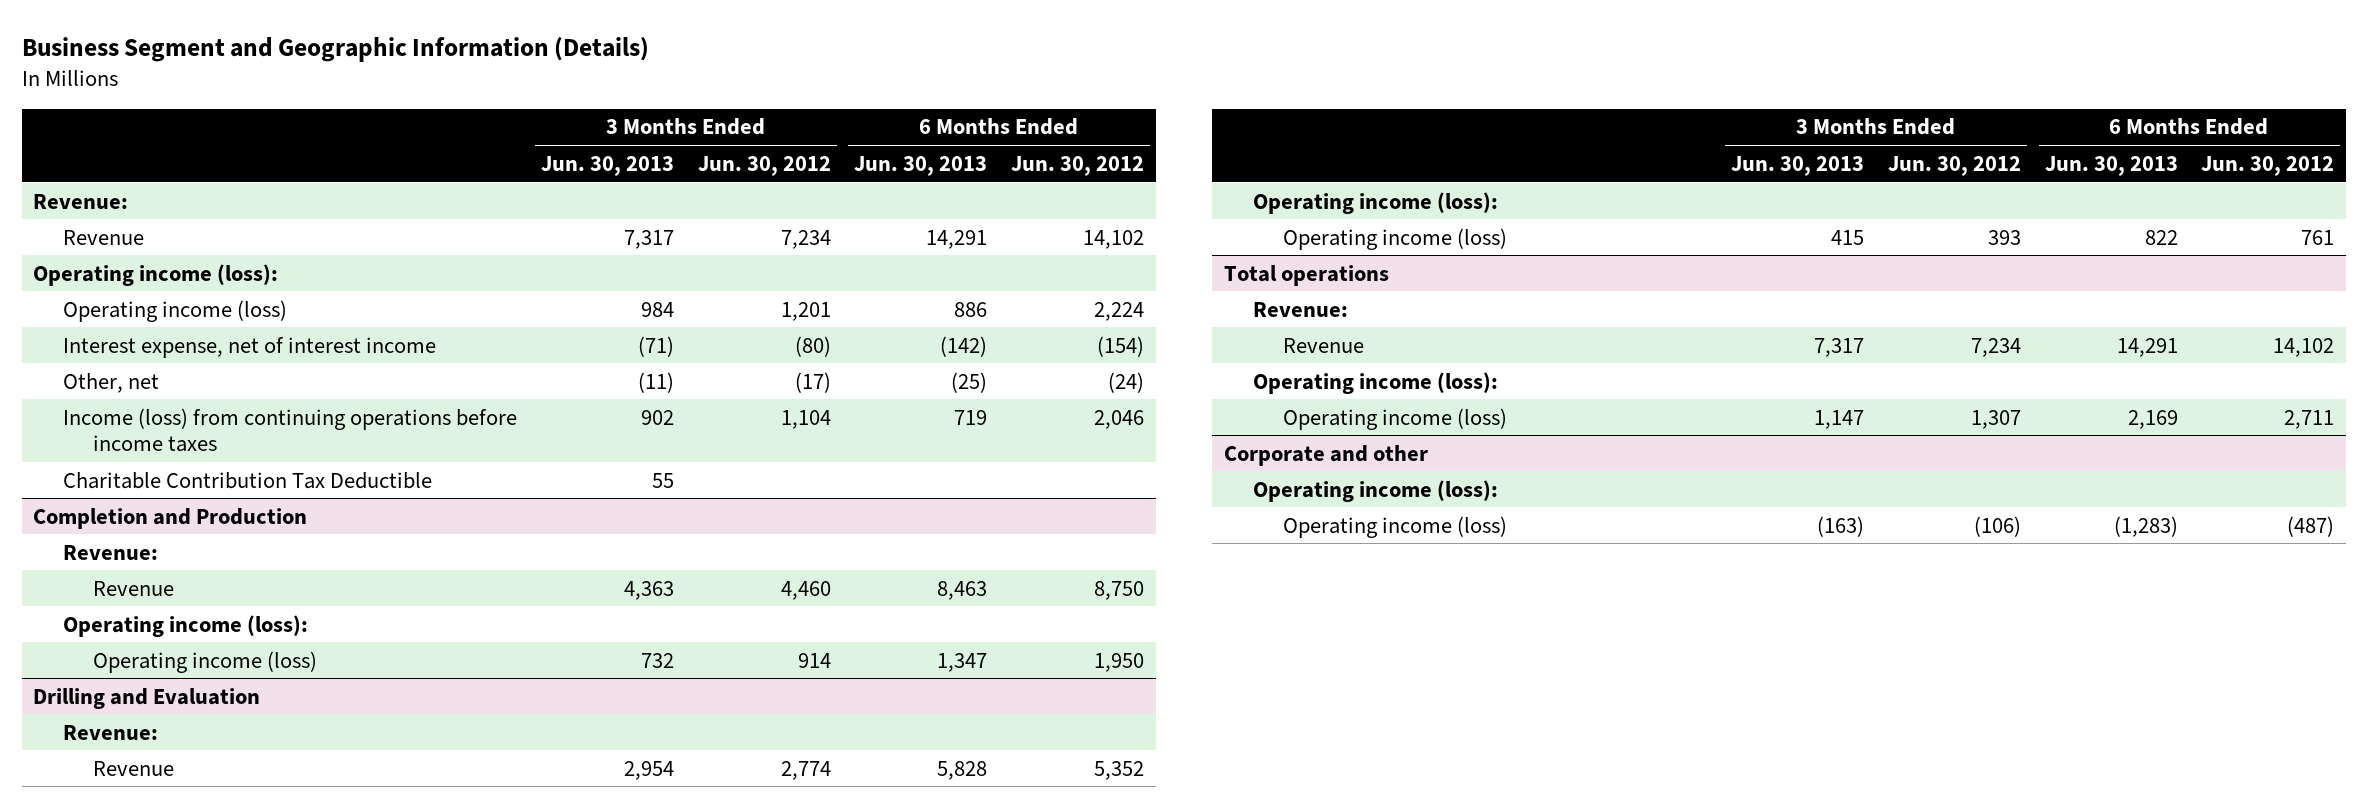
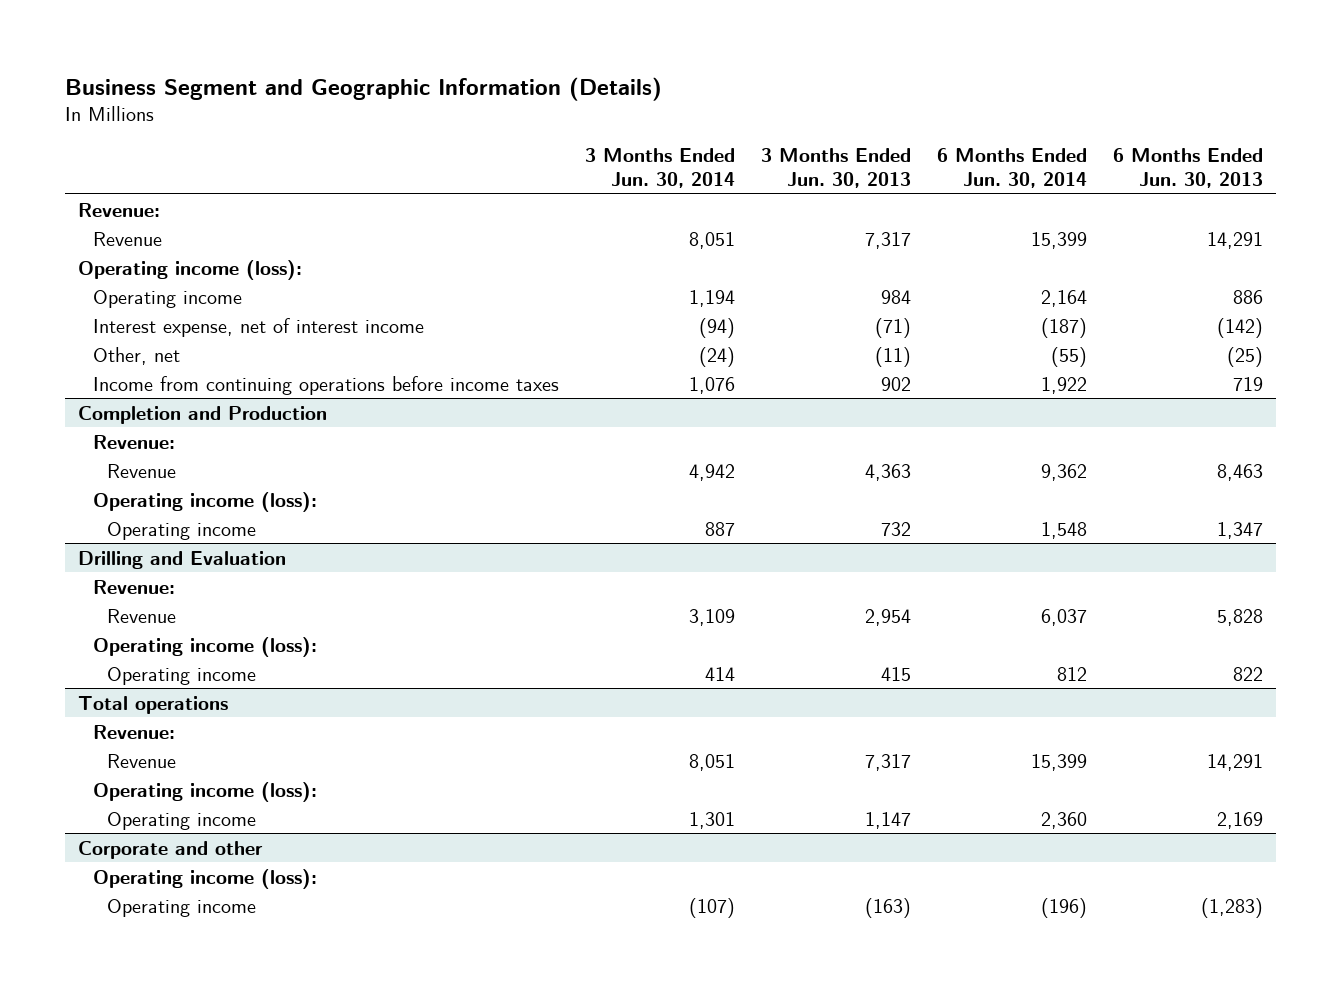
[697,155,831,176] Jun. 30, 2012 -> none
[1011,155,1145,176] Jun. 30, 2012 -> none
none -> [584,148,735,188] 3 Months Ended Jun. 30, 2014
none -> [936,148,1087,188] 6 Months Ended Jun. 30, 2014
[63,299,288,322] Operating income (loss) -> [92,289,242,308] Operating income
[63,471,433,489] Charitable Contribution Tax Deductible -> none
[63,407,518,453] Income (loss) from continuing operations before income taxes -> [92,375,559,395] Income from continuing operations before income taxes
[92,650,317,673] Operating income (loss) -> [107,521,257,540] Operating income
[1283,227,1508,250] Operating income (loss) -> [107,666,257,685] Operating income
[1283,407,1508,430] Operating income (loss) -> [107,811,257,830] Operating income
[1283,515,1508,538] Operating income (loss) -> [107,898,257,917] Operating income

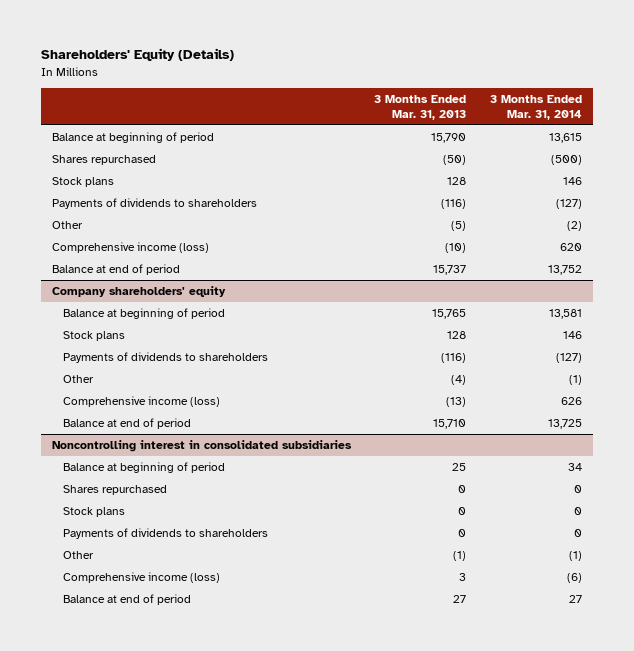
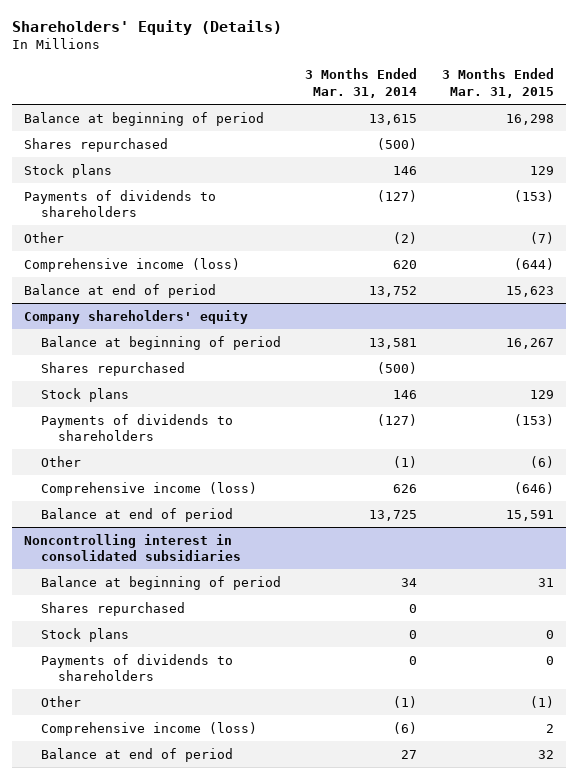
[374,94,467,121] 3 Months Ended Mar. 31, 2013 -> none
none -> [441,68,554,98] 3 Months Ended Mar. 31, 2015
none -> [40,361,185,376] Shares repurchased

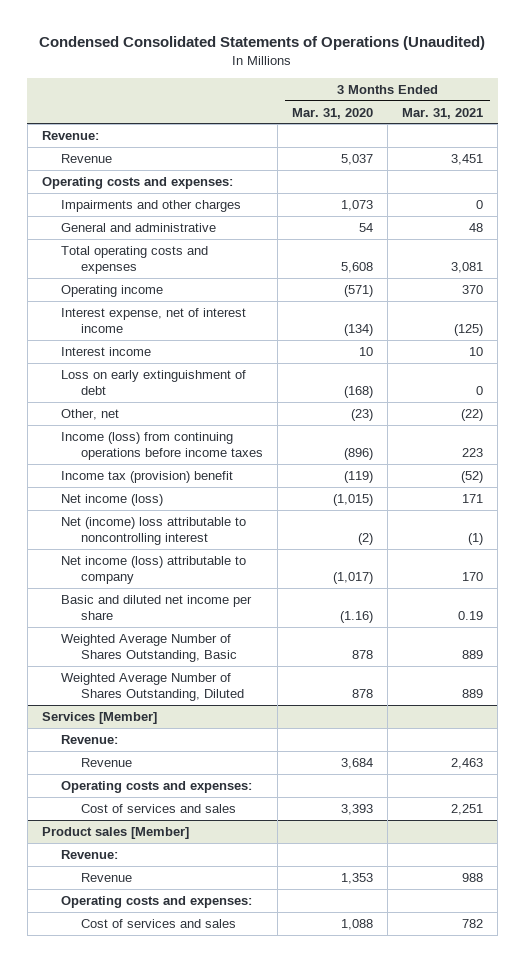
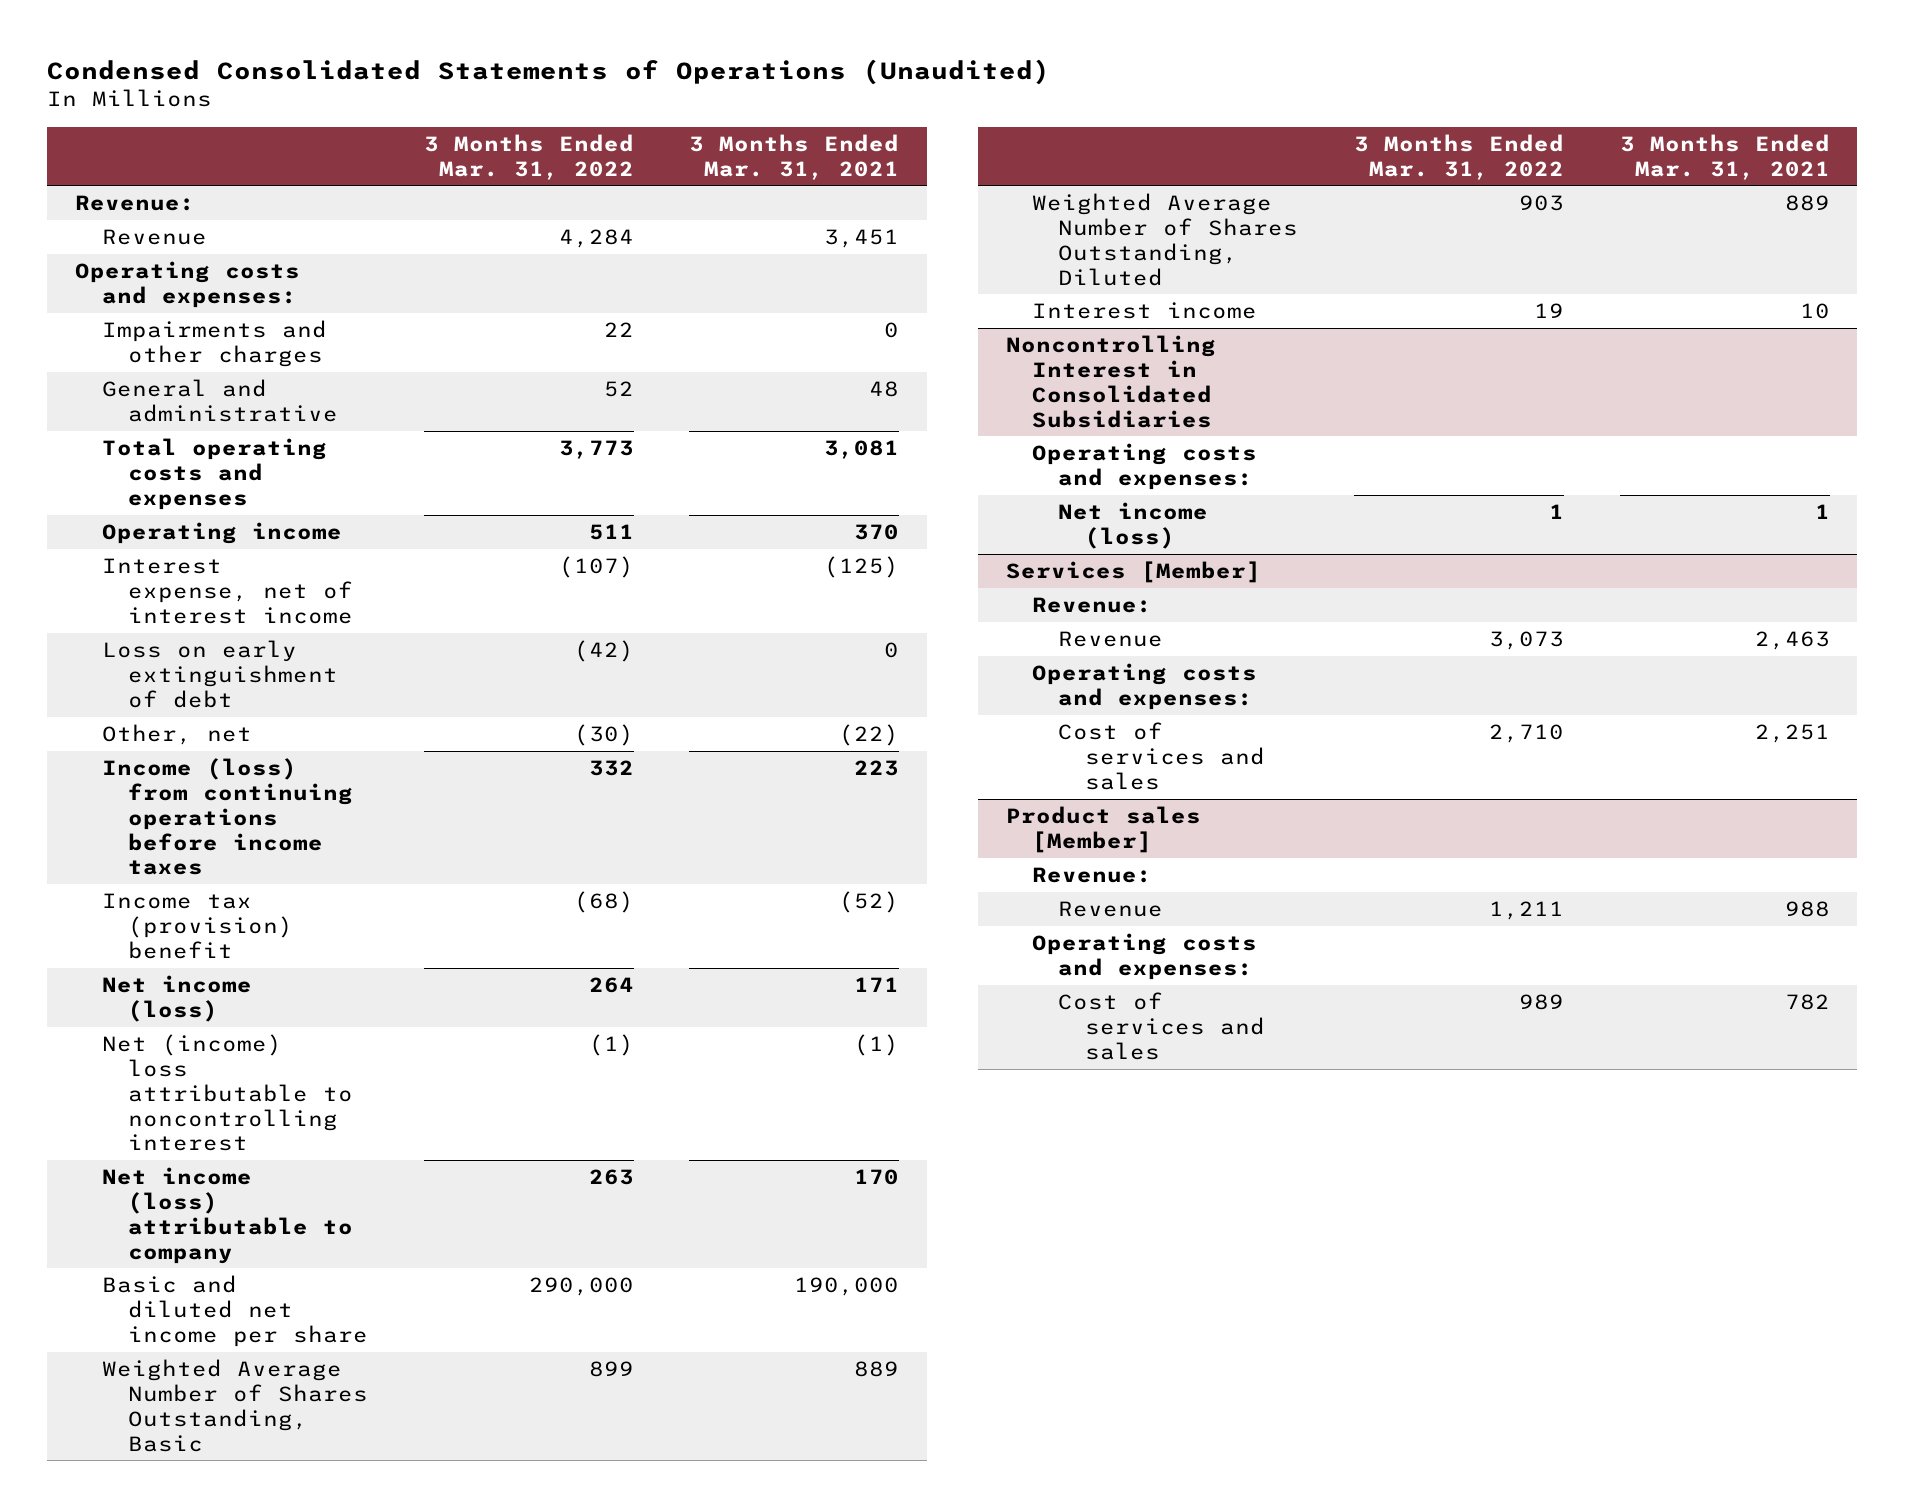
[292,107,374,119] Mar. 31, 2020 -> none
none -> [423,133,634,180] 3 Months Ended Mar. 31, 2022
[458,610,484,620] 0.19 -> [794,1277,900,1297] 190,000
[61,346,152,356] Interest income -> [1031,302,1257,320] Interest income
none -> [1005,335,1216,428] Noncontrolling Interest in Consolidated Subsidiaries
none -> [1031,443,1257,490] Operating costs and expenses:
none -> [1058,502,1209,549] Net income (loss)

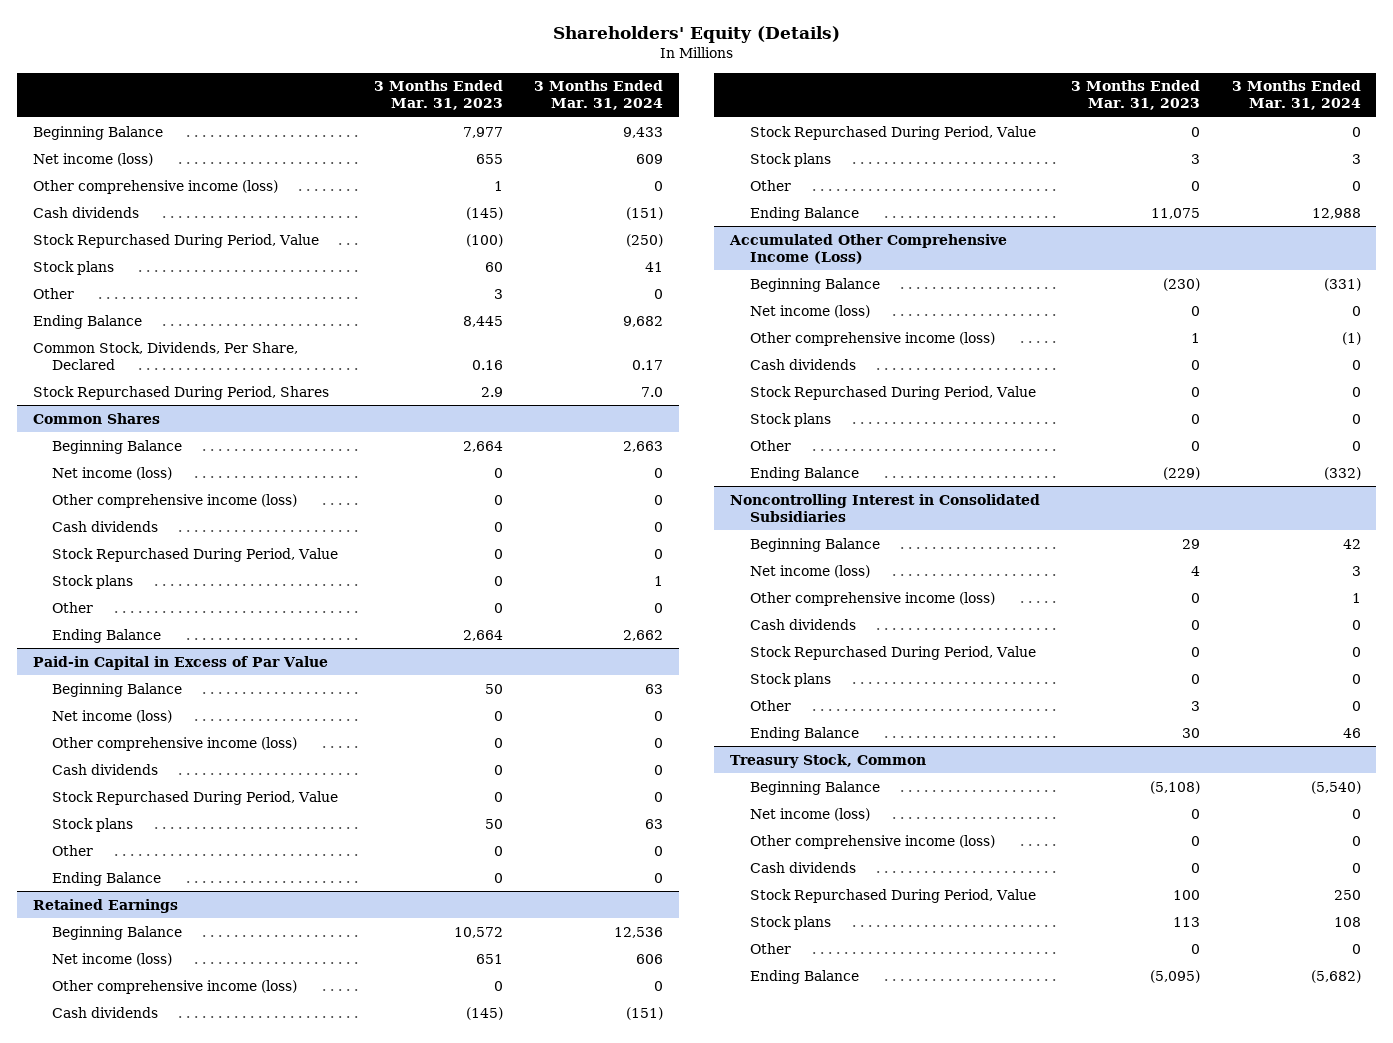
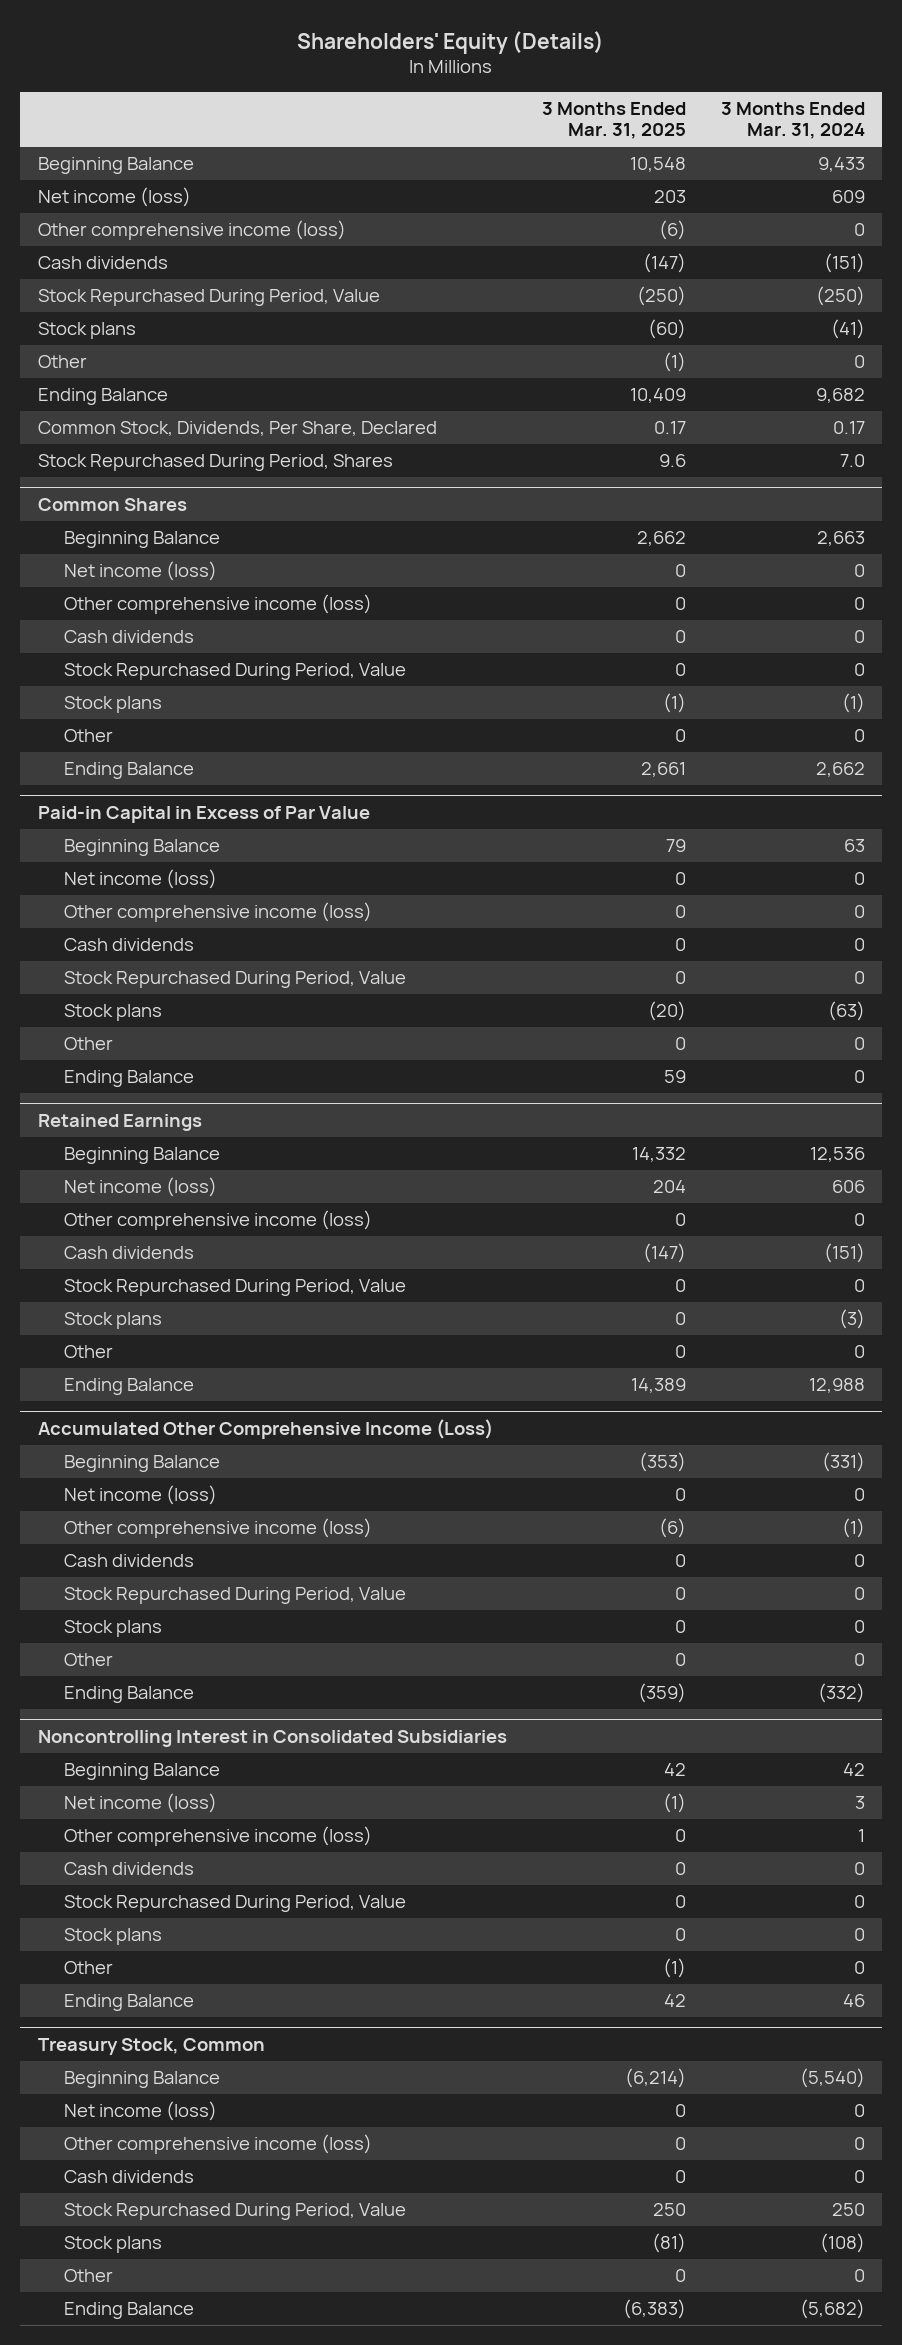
[374,80,504,111] 3 Months Ended Mar. 31, 2023 -> none
none -> [541,101,686,140] 3 Months Ended Mar. 31, 2025
[645,261,664,272] 41 -> [830,319,865,340] (41)
[654,575,664,586] 1 -> [841,693,865,714] (1)
[645,818,664,829] 63 -> [827,1001,865,1022] (63)
[1351,153,1361,164] 3 -> [838,1309,865,1330] (3)
[1333,916,1361,927] 108 -> [819,2233,865,2254] (108)

